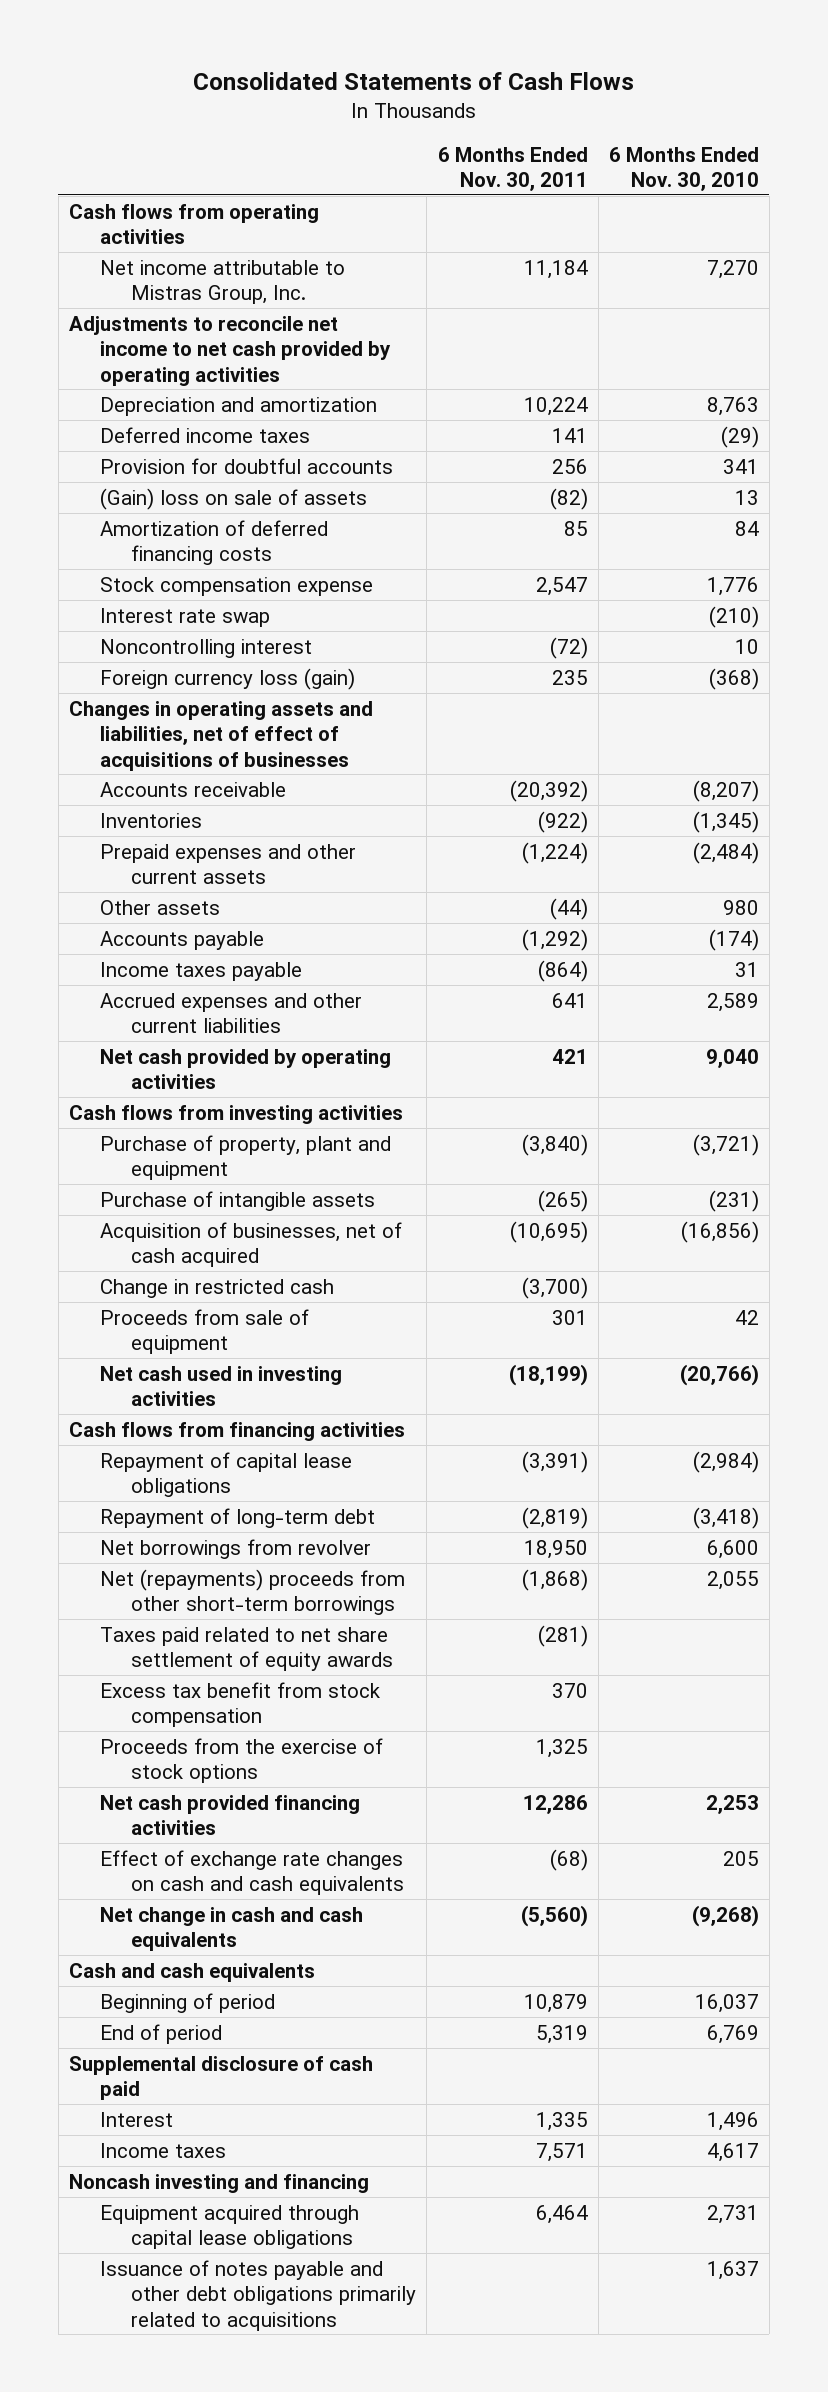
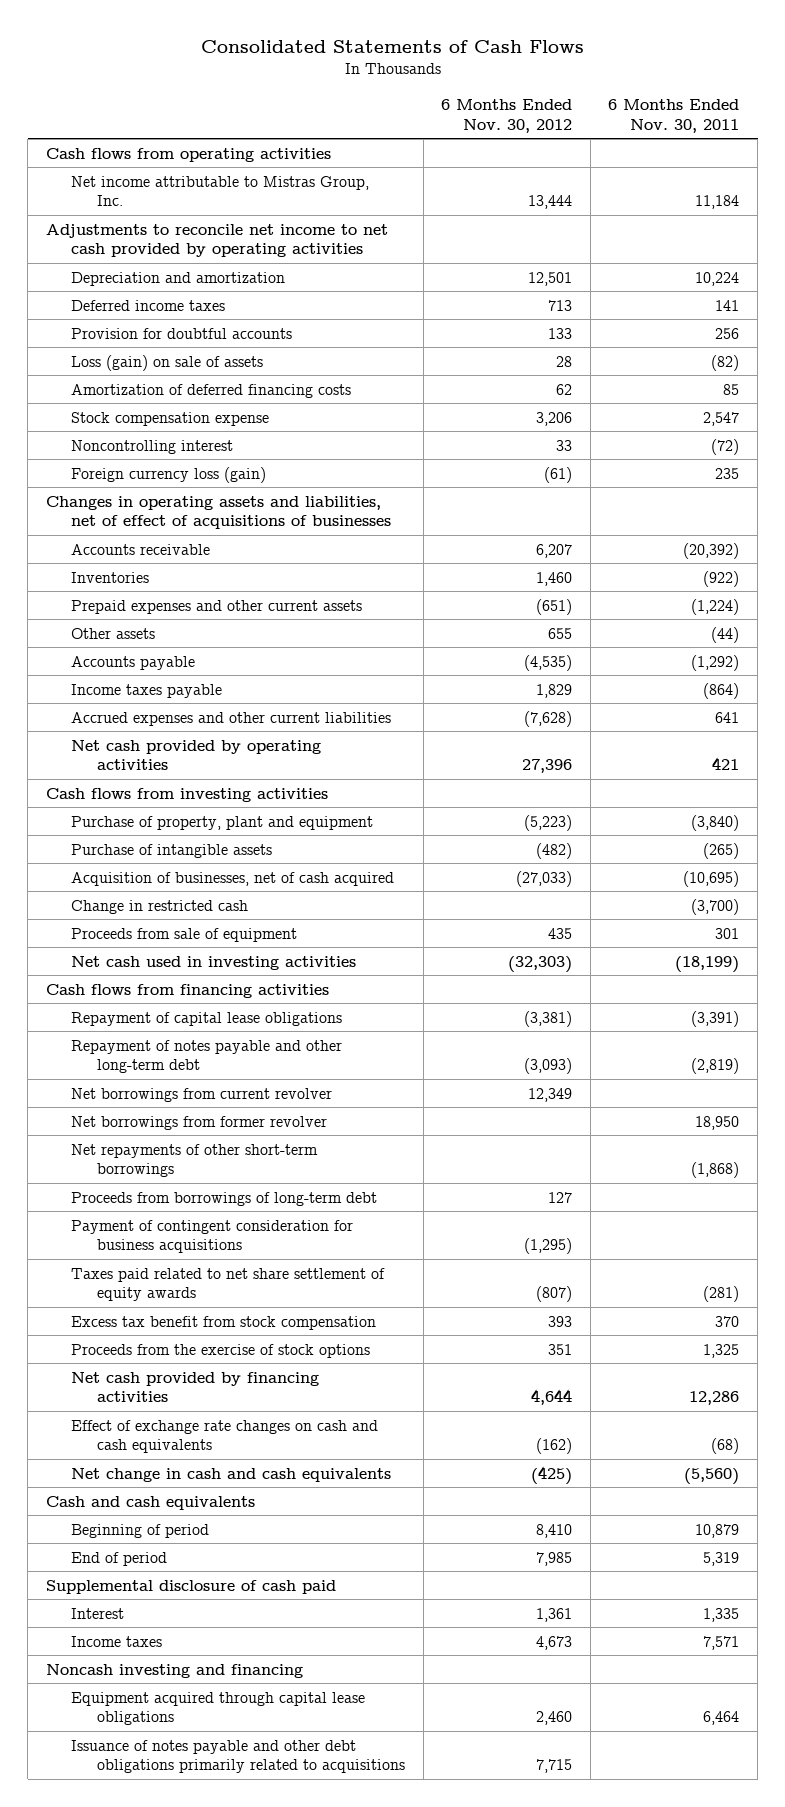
[608,146,759,192] 6 Months Ended Nov. 30, 2010 -> none
none -> [441,98,573,133] 6 Months Ended Nov. 30, 2012
[100,487,368,510] (Gain) loss on sale of assets -> [71,354,264,371] Loss (gain) on sale of assets
[100,607,271,627] Interest rate swap -> none
[100,1507,376,1528] Repayment of long-term debt -> [71,1039,343,1074] Repayment of notes payable and other long-term debt
none -> [71,1087,333,1102] Net borrowings from current revolver
[100,1538,372,1559] Net borrowings from revolver -> [71,1115,328,1130] Net borrowings from former revolver
[100,1568,406,1616] Net (repayments) proceeds from other short-term borrowings -> [71,1143,319,1178] Net repayments of other short-term borrowings
none -> [71,1191,378,1206] Proceeds from borrowings of long-term debt
none -> [71,1219,354,1254] Payment of contingent consideration for business acquisitions
[100,1794,361,1836] Net cash provided financing activities -> [71,1371,320,1403] Net cash provided by financing activities

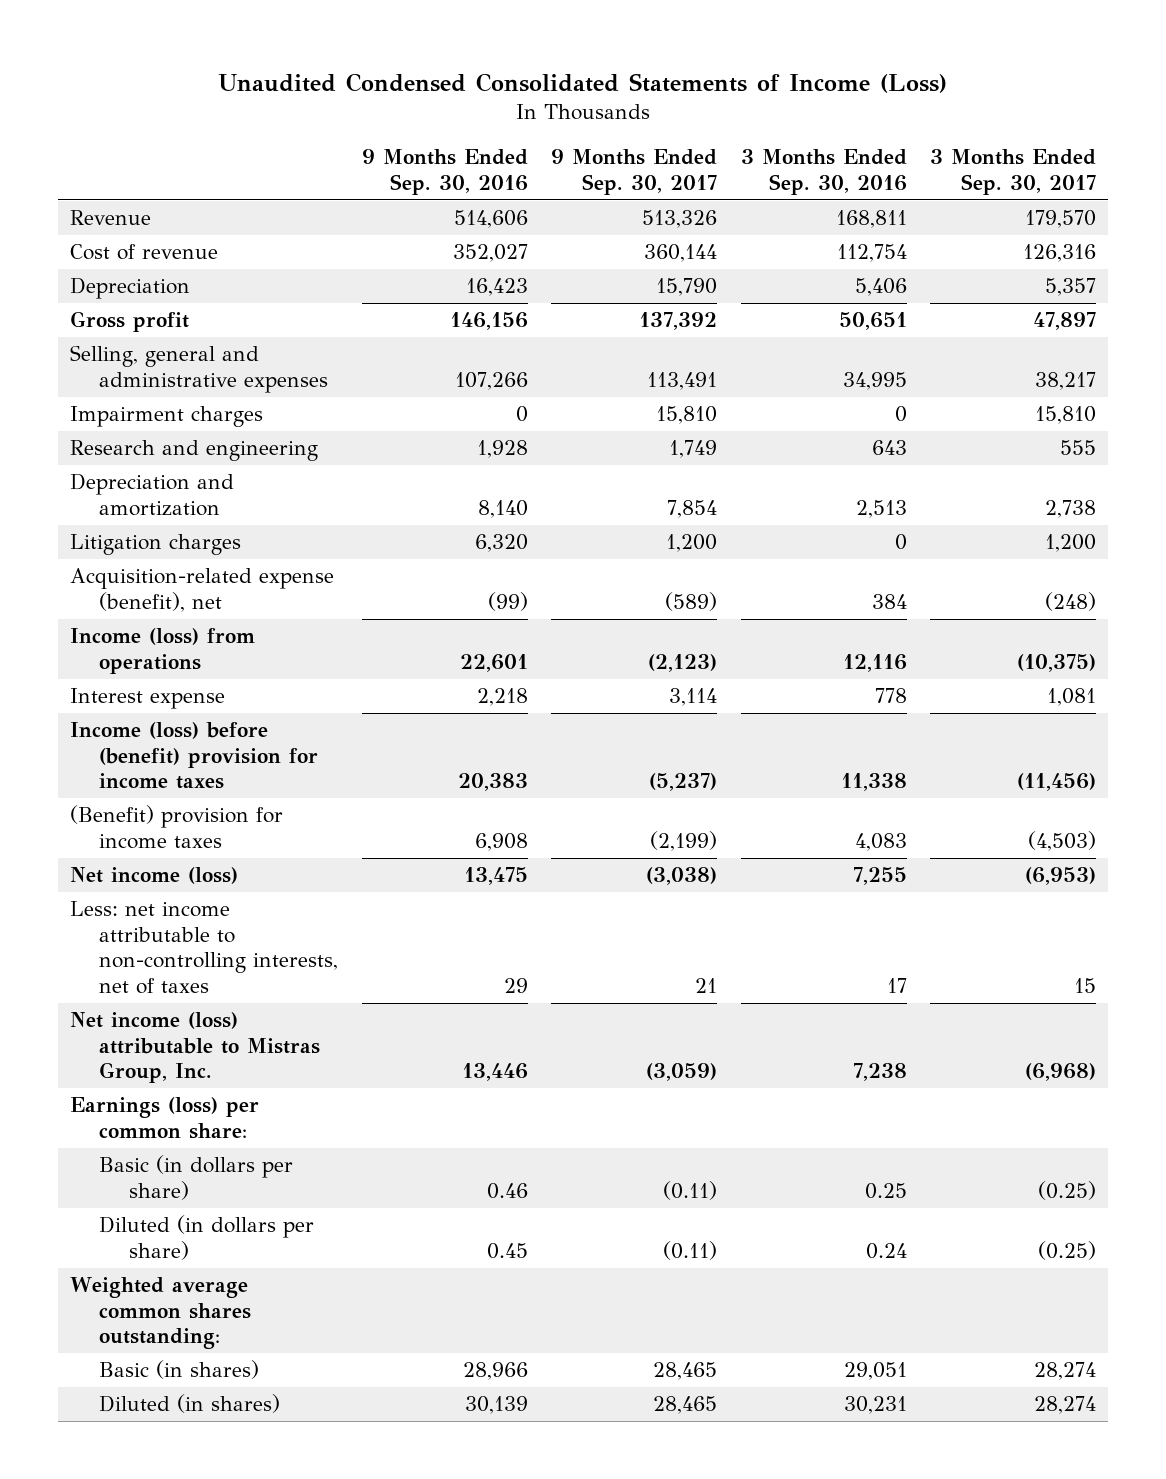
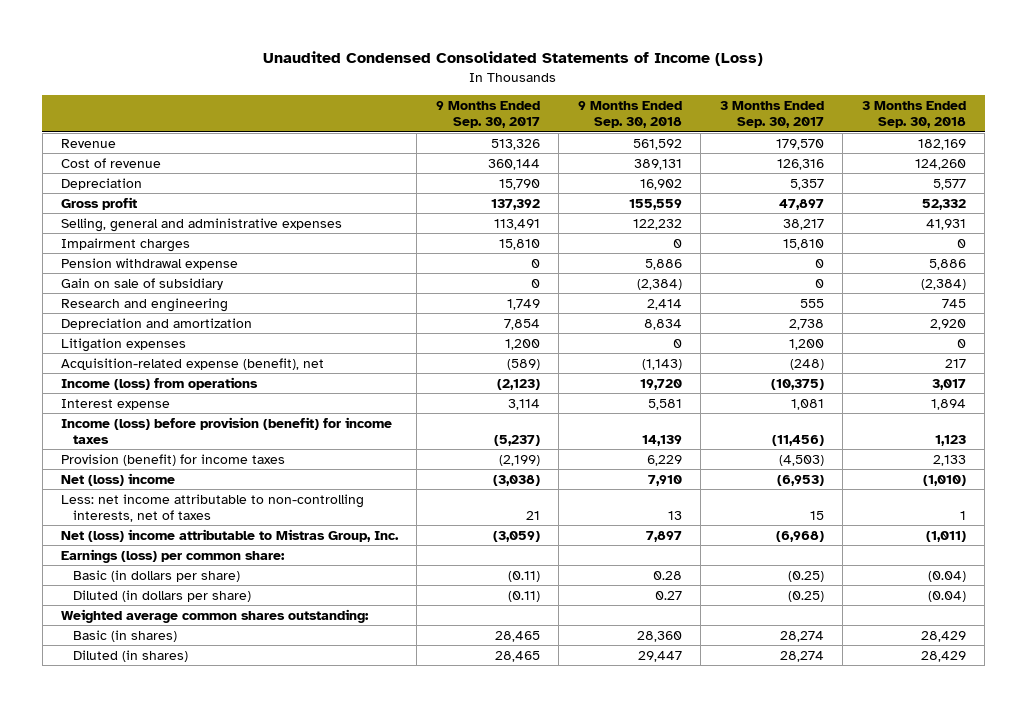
[361,149,528,195] 9 Months Ended Sep. 30, 2016 -> none
[740,149,907,195] 3 Months Ended Sep. 30, 2016 -> none
none -> [577,100,682,129] 9 Months Ended Sep. 30, 2018
none -> [861,100,966,129] 3 Months Ended Sep. 30, 2018
none -> [60,257,238,270] Pension withdrawal expense
none -> [60,277,223,290] Gain on sale of subsidiary
[70,534,242,556] Litigation charges -> [60,337,186,352] Litigation expenses
[70,722,319,790] Income (loss) before (benefit) provision for income taxes -> [60,416,392,444] Income (loss) before provision (benefit) for income taxes
[70,805,284,849] (Benefit) provision for income taxes -> [60,453,285,466] Provision (benefit) for income taxes
[70,867,239,885] Net income (loss) -> [60,472,175,486] Net (loss) income
[70,1012,321,1084] Net income (loss) attributable to Mistras Group, Inc. -> [60,528,399,542] Net (loss) income attributable to Mistras Group, Inc.

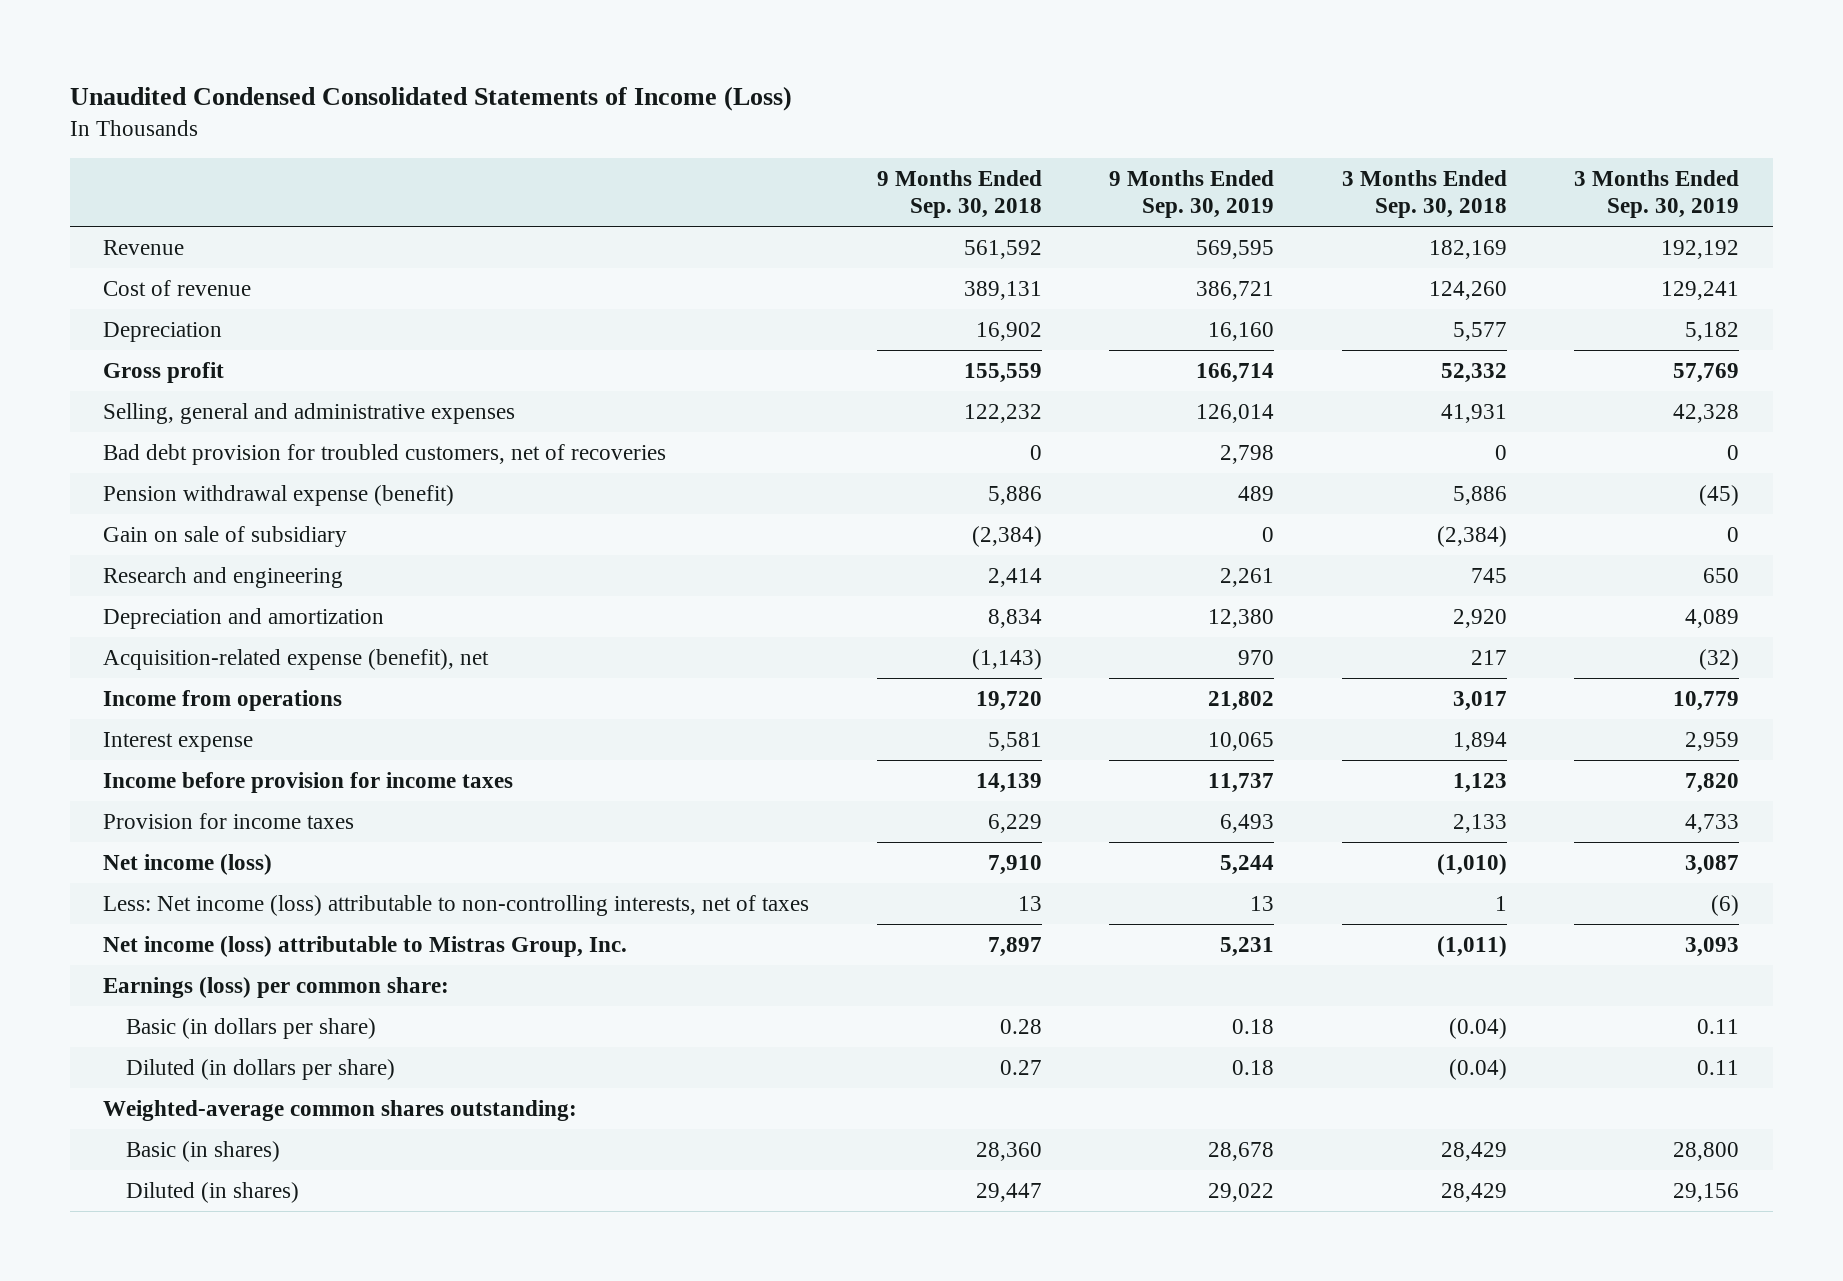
[435,100,540,129] 9 Months Ended Sep. 30, 2017 -> none
[719,100,824,129] 3 Months Ended Sep. 30, 2017 -> none
none -> [1109,170,1275,218] 9 Months Ended Sep. 30, 2019
none -> [1574,170,1740,218] 3 Months Ended Sep. 30, 2019
[60,237,190,252] Impairment charges -> none
none -> [103,444,667,466] Bad debt provision for troubled customers, net of recoveries
[60,257,238,270] Pension withdrawal expense -> [103,485,455,507] Pension withdrawal expense (benefit)
[60,337,186,352] Litigation expenses -> none
[60,376,258,390] Income (loss) from operations -> [103,690,343,712] Income from operations
[60,416,392,444] Income (loss) before provision (benefit) for income taxes -> [103,772,514,794] Income before provision for income taxes
[60,453,285,466] Provision (benefit) for income taxes -> [103,813,355,830] Provision for income taxes
[60,472,175,486] Net (loss) income -> [103,854,273,876] Net income (loss)
[60,493,364,522] Less: net income attributable to non-controlling interests, net of taxes -> [103,895,810,917] Less: Net income (loss) attributable to non-controlling interests, net of taxes
[60,528,399,542] Net (loss) income attributable to Mistras Group, Inc. -> [103,936,628,958] Net income (loss) attributable to Mistras Group, Inc.
[60,608,369,623] Weighted average common shares outstanding: -> [103,1100,578,1122] Weighted-average common shares outstanding:

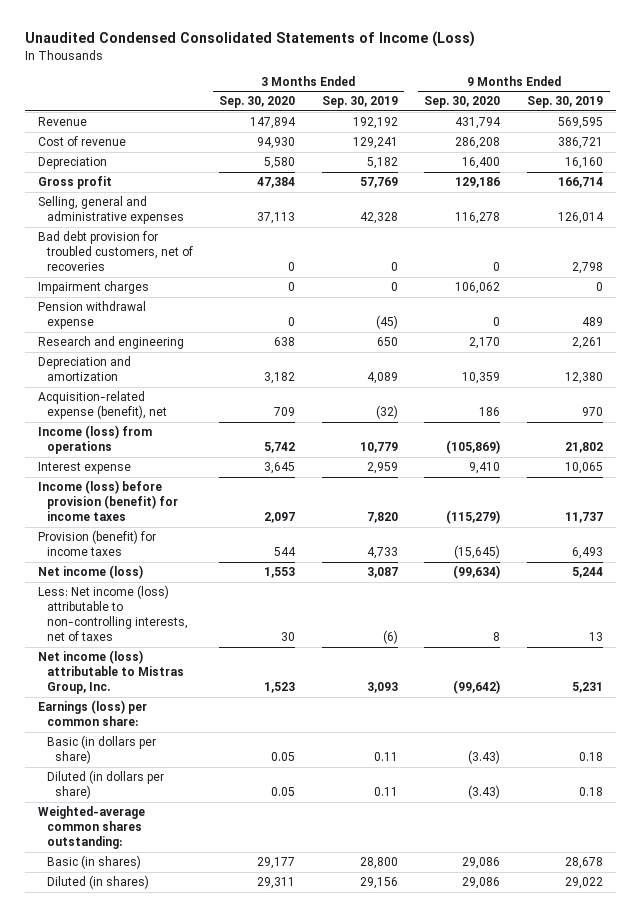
[876,170,1042,218] 9 Months Ended Sep. 30, 2018 -> none
[1341,170,1507,218] 3 Months Ended Sep. 30, 2018 -> none
none -> [219,96,296,109] Sep. 30, 2020
none -> [424,96,501,109] Sep. 30, 2020
[103,526,348,548] Gain on sale of subsidiary -> none
none -> [37,281,149,295] Impairment charges
[103,485,455,507] Pension withdrawal expense (benefit) -> [37,301,146,330] Pension withdrawal expense
[103,690,343,712] Income from operations -> [37,425,152,455] Income (loss) from operations
[103,772,514,794] Income before provision for income taxes -> [37,480,178,522] Income (loss) before provision (benefit) for income taxes
[103,813,355,830] Provision for income taxes -> [37,530,156,557] Provision (benefit) for income taxes

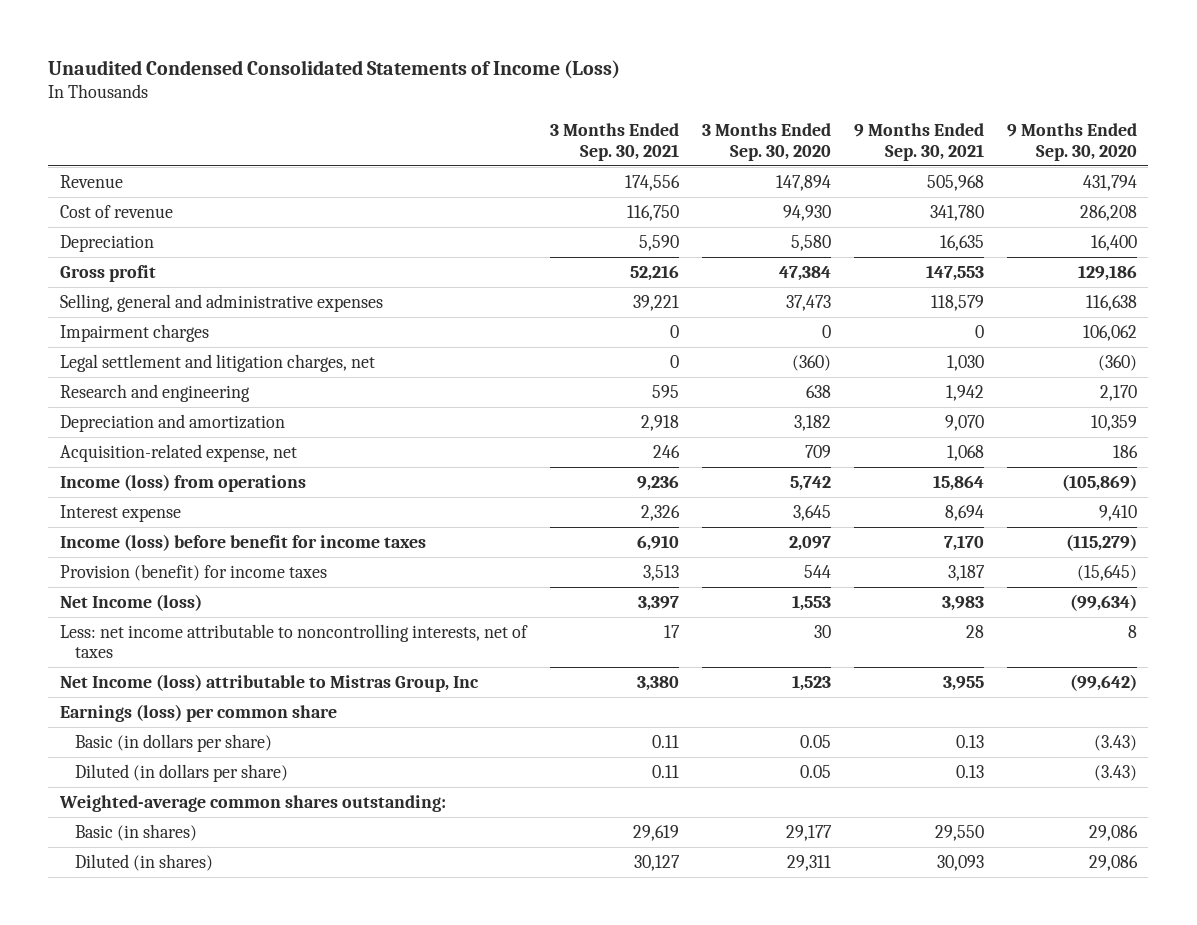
[321,96,398,109] Sep. 30, 2019 -> none
[526,96,603,109] Sep. 30, 2019 -> none
none -> [549,123,679,161] 3 Months Ended Sep. 30, 2021
none -> [853,123,984,161] 9 Months Ended Sep. 30, 2021
[37,231,193,272] Bad debt provision for troubled customers, net of recoveries -> none
[257,212,296,225] 37,113 -> [785,294,831,311] 37,473
[455,212,501,225] 116,278 -> [1085,294,1137,311] 116,638
[37,301,146,330] Pension withdrawal expense -> none
none -> [59,353,375,372] Legal settlement and litigation charges, net
[37,391,167,420] Acquisition-related expense (benefit), net -> [59,443,297,462] Acquisition-related expense, net
[37,480,178,522] Income (loss) before provision (benefit) for income taxes -> [59,533,426,551] Income (loss) before benefit for income taxes
[37,565,143,580] Net income (loss) -> [59,593,202,611] Net Income (loss)
[37,585,188,642] Less: Net income (loss) attributable to non-controlling interests, net of taxes -> [59,623,528,659] Less: net income attributable to noncontrolling interests, net of taxes
[37,650,184,695] Net income (loss) attributable to Mistras Group, Inc. -> [59,673,479,692] Net Income (loss) attributable to Mistras Group, Inc
[37,700,147,727] Earnings (loss) per common share: -> [59,703,337,722] Earnings (loss) per common share

